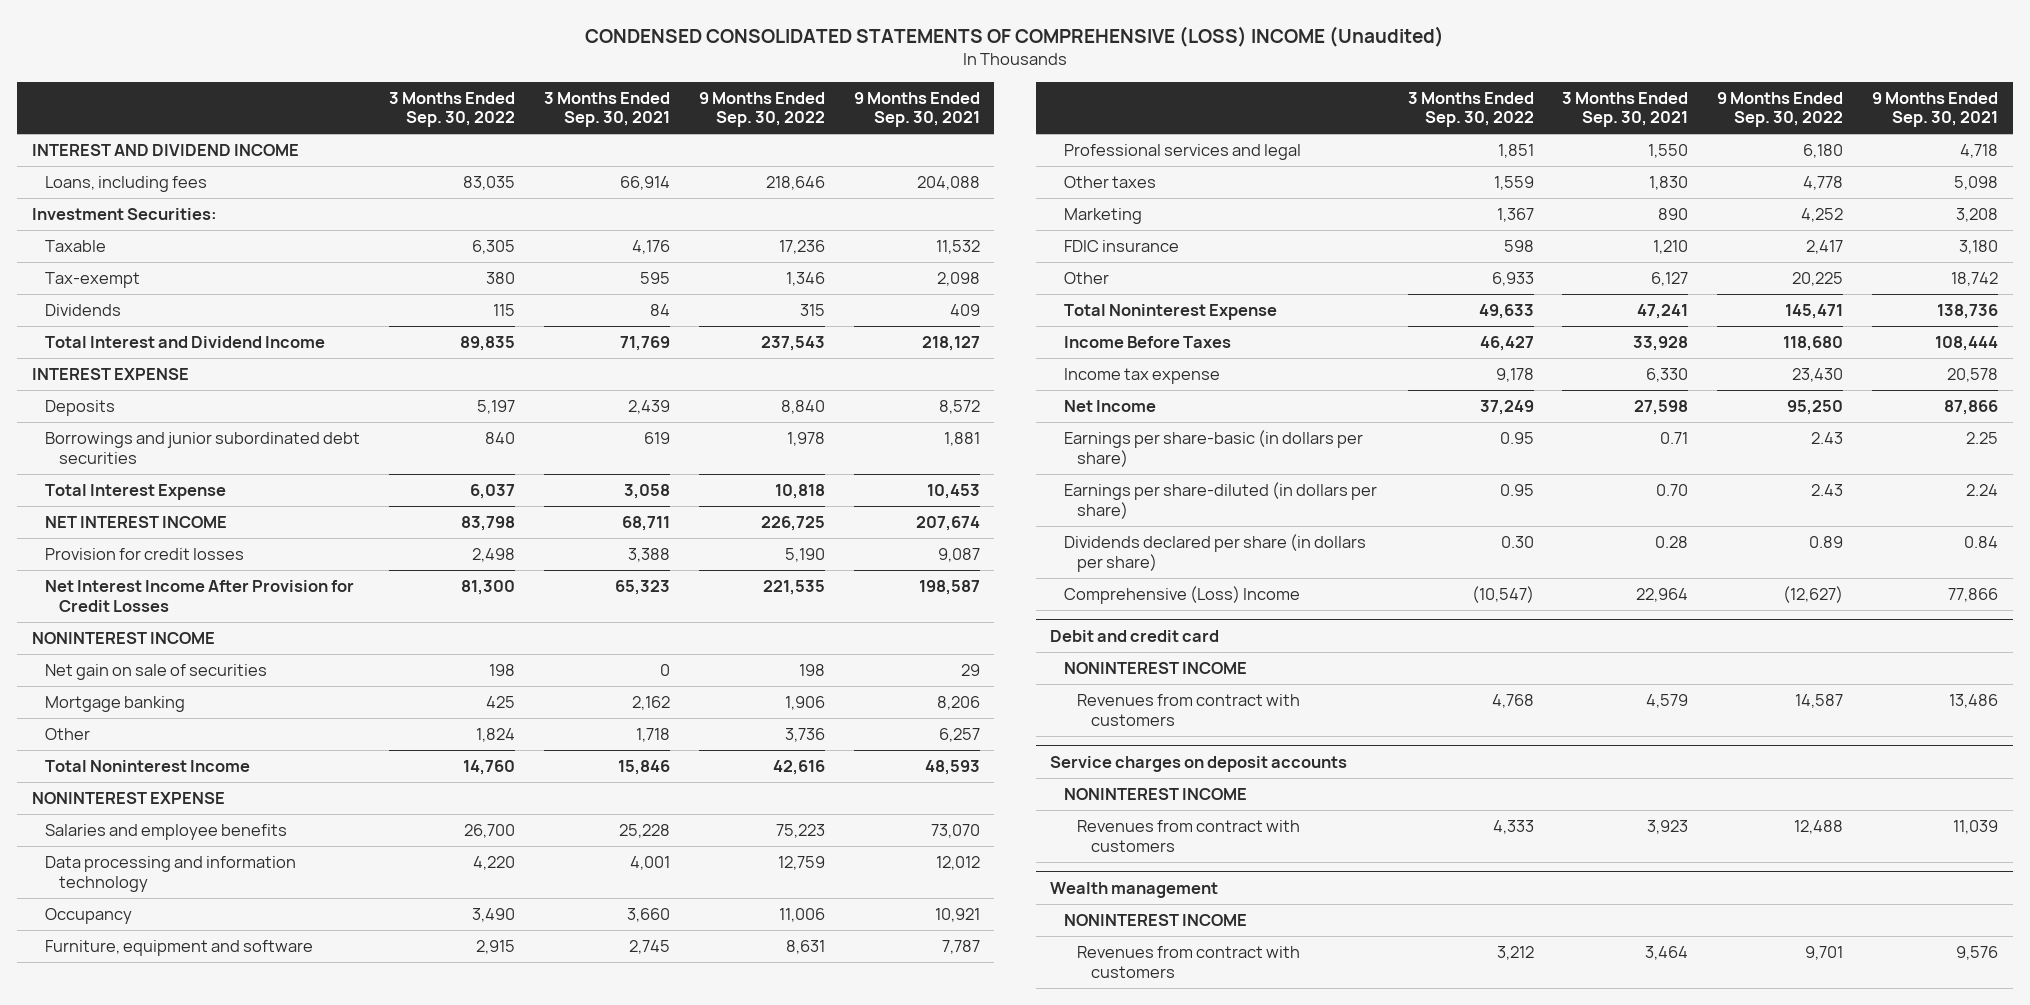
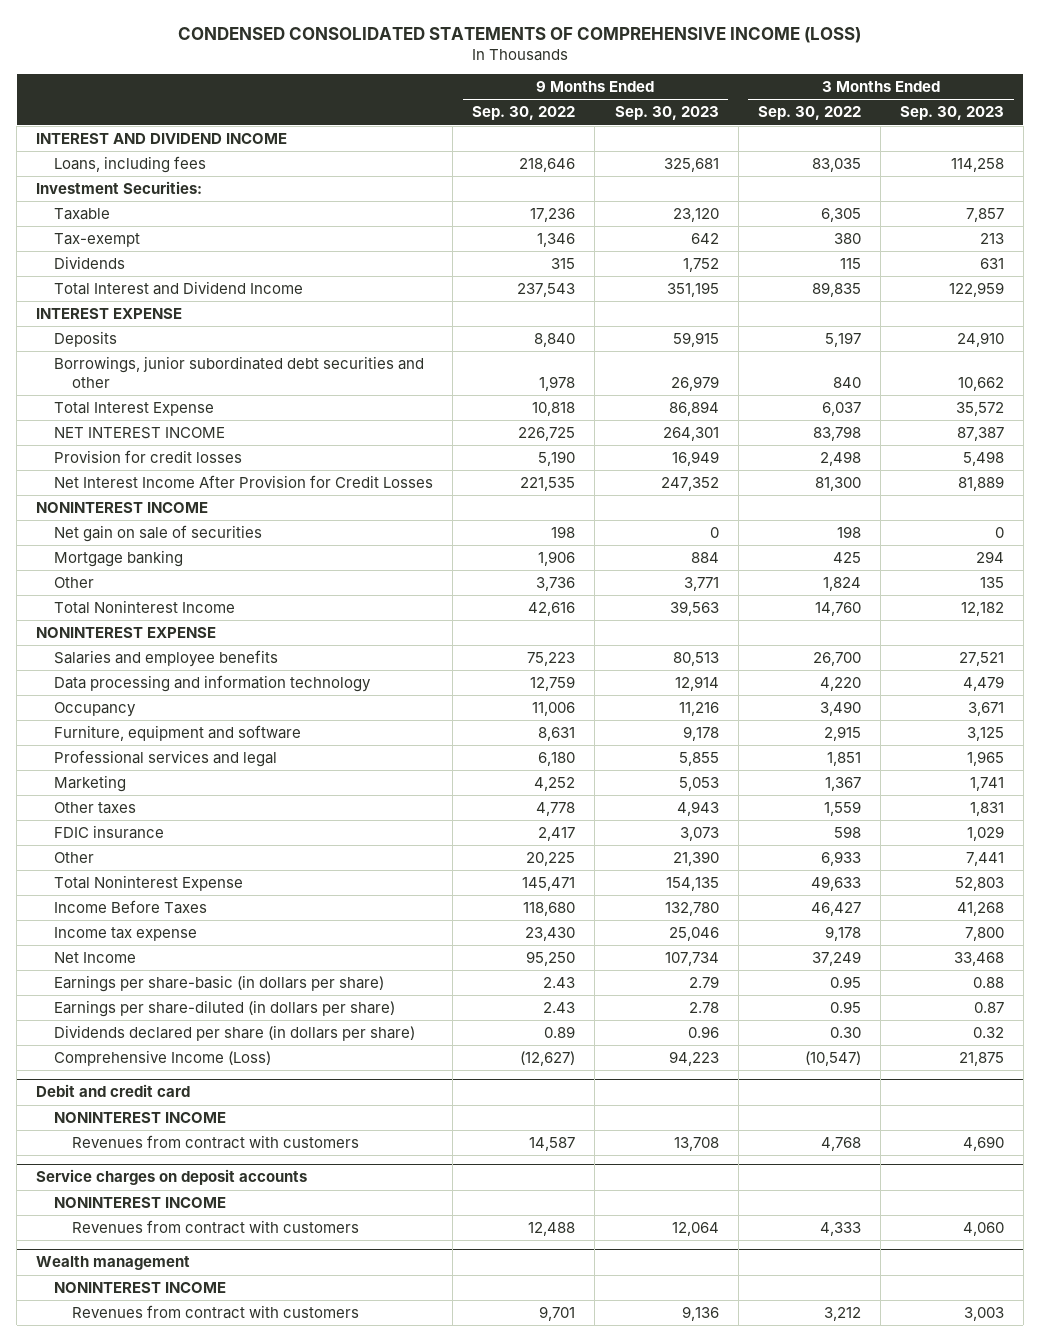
[585,25,1445,47] CONDENSED CONSOLIDATED STATEMENTS OF COMPREHENSIVE (LOSS) INCOME (Unaudited) -> [178,26,862,43] CONDENSED CONSOLIDATED STATEMENTS OF COMPREHENSIVE INCOME (LOSS)
[544,91,671,128] 3 Months Ended Sep. 30, 2021 -> none
[853,91,980,128] 9 Months Ended Sep. 30, 2021 -> none
none -> [614,106,719,121] Sep. 30, 2023
none -> [899,106,1004,121] Sep. 30, 2023
[45,432,361,464] Borrowings and junior subordinated debt securities -> [54,355,425,388] Borrowings, junior subordinated debt securities and other
[1063,176,1156,189] Other taxes -> [54,801,137,814] Other taxes
[1063,586,1300,605] Comprehensive (Loss) Income -> [54,1049,272,1066] Comprehensive Income (Loss)

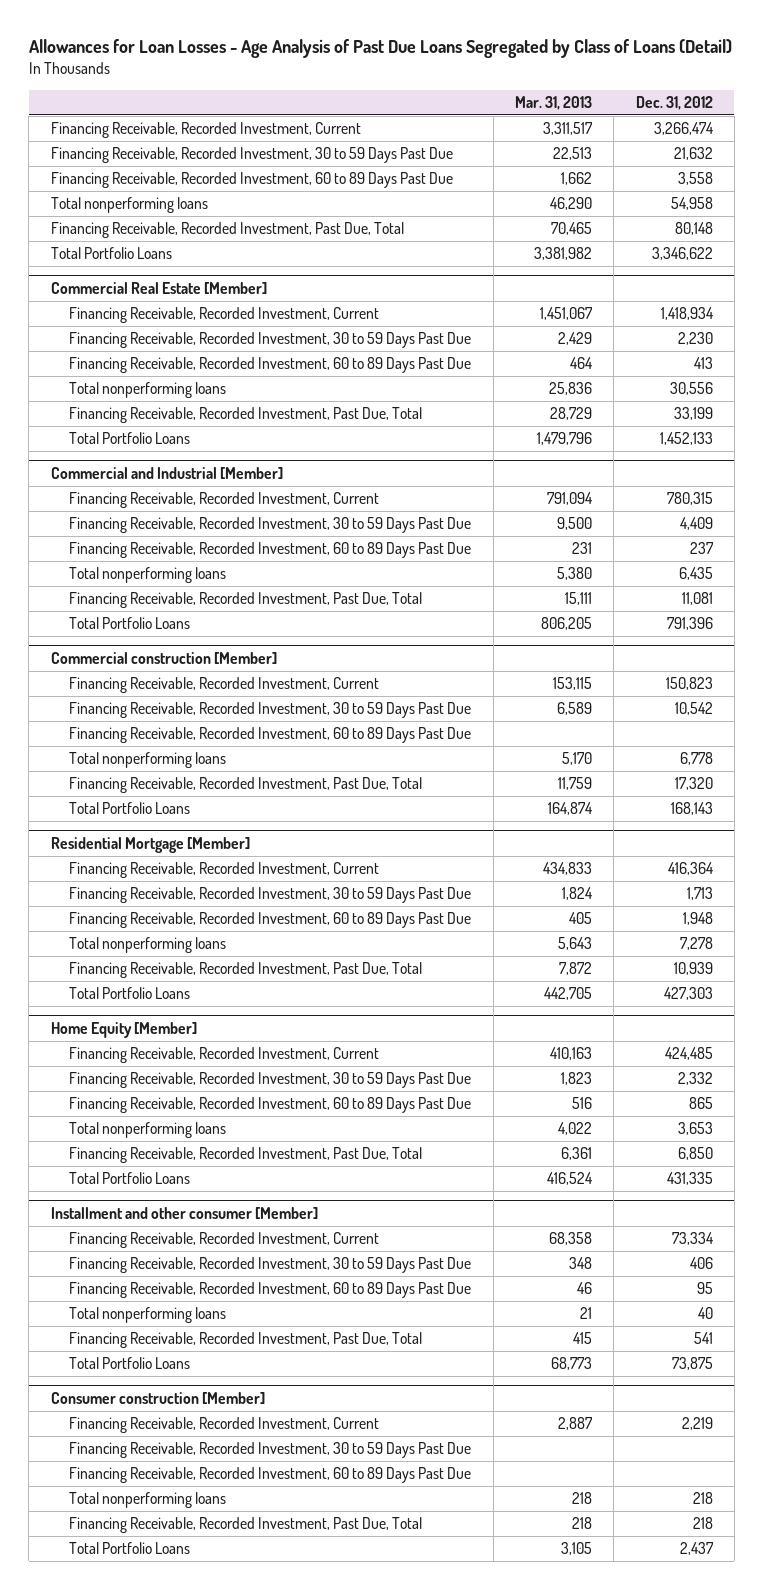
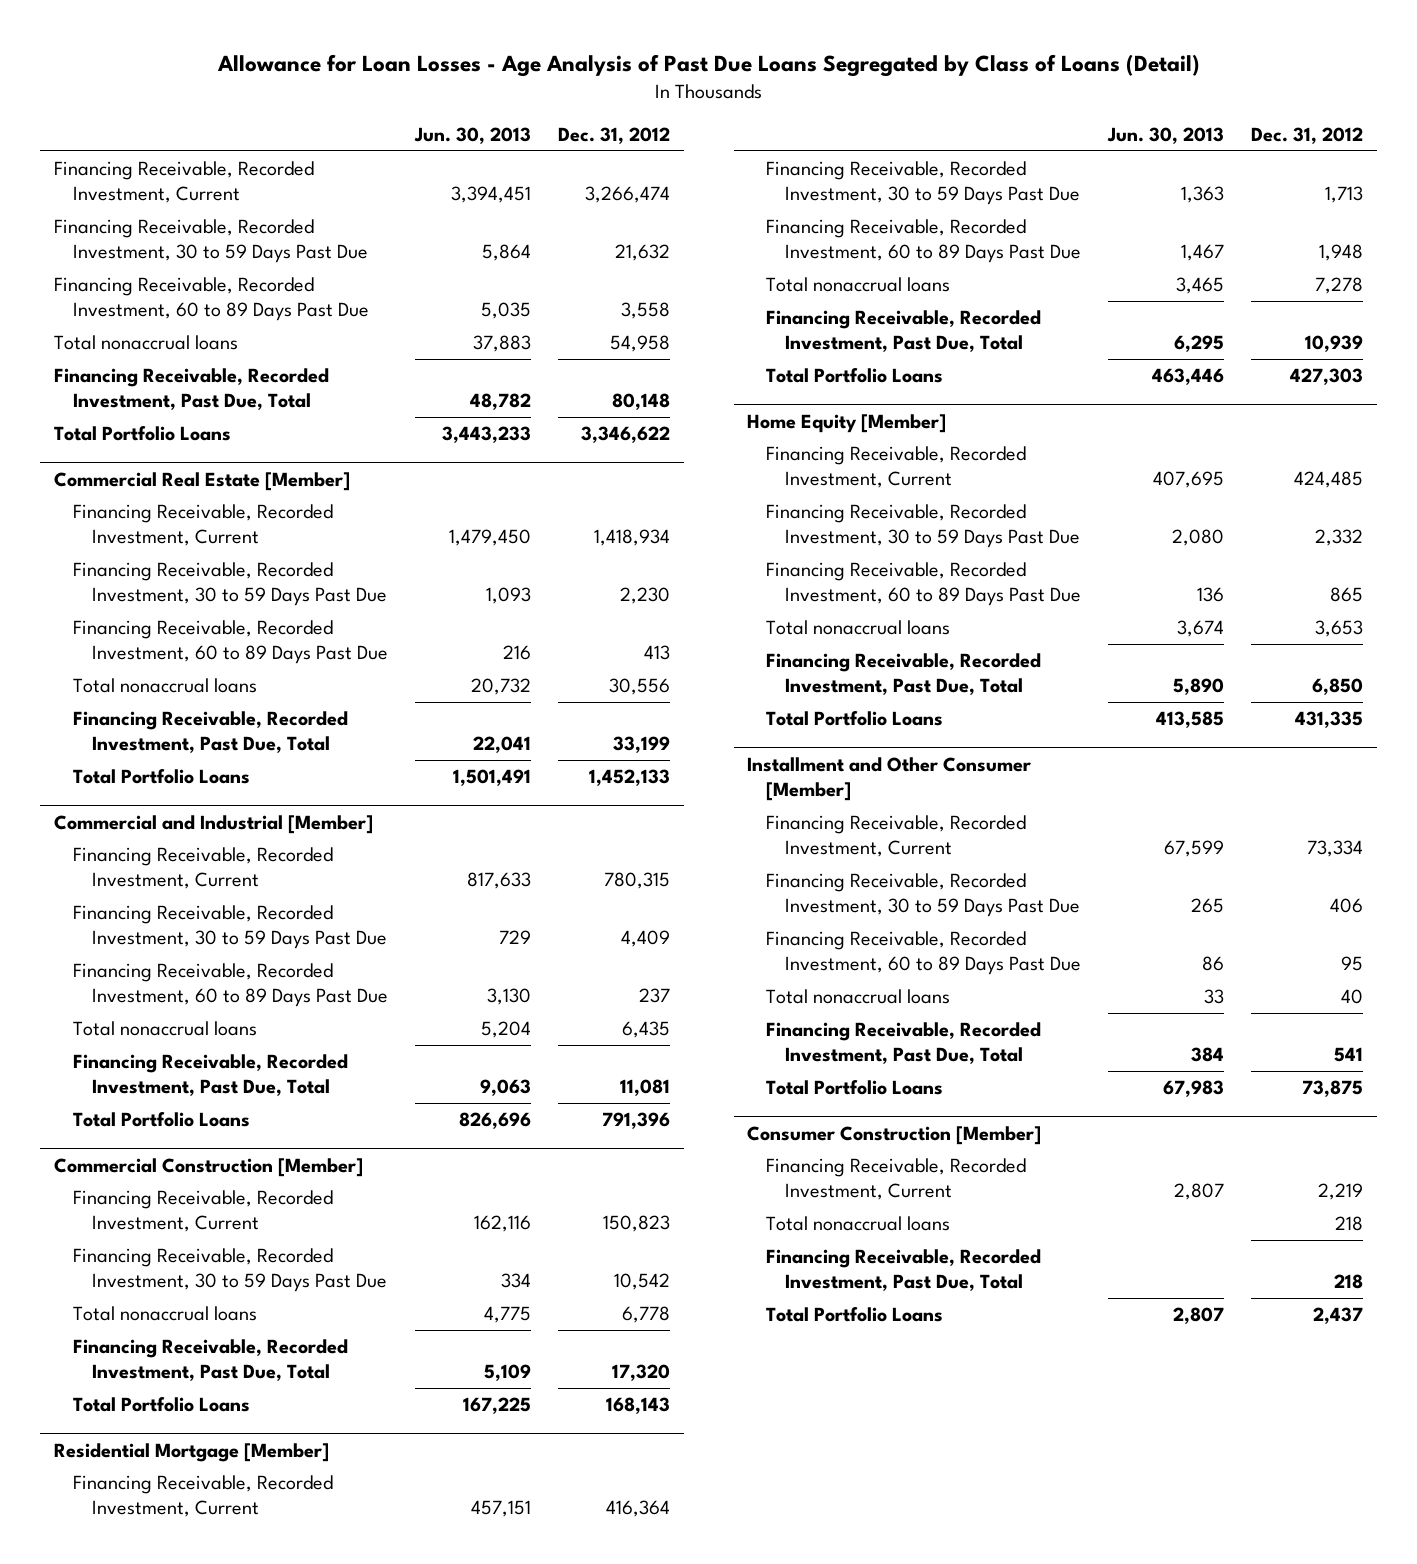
[28,39,732,59] Allowances for Loan Losses - Age Analysis of Past Due Loans Segregated by Class of Loans (Detail) -> [216,54,1200,78] Allowance for Loan Losses - Age Analysis of Past Due Loans Segregated by Class of Loans (Detail)
[514,96,592,111] Mar. 31, 2013 -> none
none -> [414,127,532,145] Jun. 30, 2013
[50,197,208,214] Total nonperforming loans -> [53,334,238,350] Total nonaccrual loans
[69,382,227,399] Total nonperforming loans -> [73,677,258,693] Total nonaccrual loans
[69,567,227,584] Total nonperforming loans -> [73,1020,258,1036] Total nonaccrual loans
[50,651,277,664] Commercial construction [Member] -> [53,1157,363,1177] Commercial Construction [Member]
[69,727,472,744] Financing Receivable, Recorded Investment, 60 to 89 Days Past Due -> none
[69,752,227,769] Total nonperforming loans -> [73,1305,258,1321] Total nonaccrual loans
[69,937,227,954] Total nonperforming loans -> [766,276,951,292] Total nonaccrual loans
[69,1122,227,1139] Total nonperforming loans -> [766,619,951,635] Total nonaccrual loans
[50,1206,318,1219] Installment and other consumer [Member] -> [747,756,1032,801] Installment and Other Consumer [Member]
[69,1307,227,1324] Total nonperforming loans -> [766,988,951,1004] Total nonaccrual loans
[50,1391,265,1404] Consumer construction [Member] -> [747,1125,1042,1145] Consumer Construction [Member]
[69,1442,472,1459] Financing Receivable, Recorded Investment, 30 to 59 Days Past Due -> none
[69,1467,472,1484] Financing Receivable, Recorded Investment, 60 to 89 Days Past Due -> none
[69,1492,227,1509] Total nonperforming loans -> [766,1215,951,1231] Total nonaccrual loans

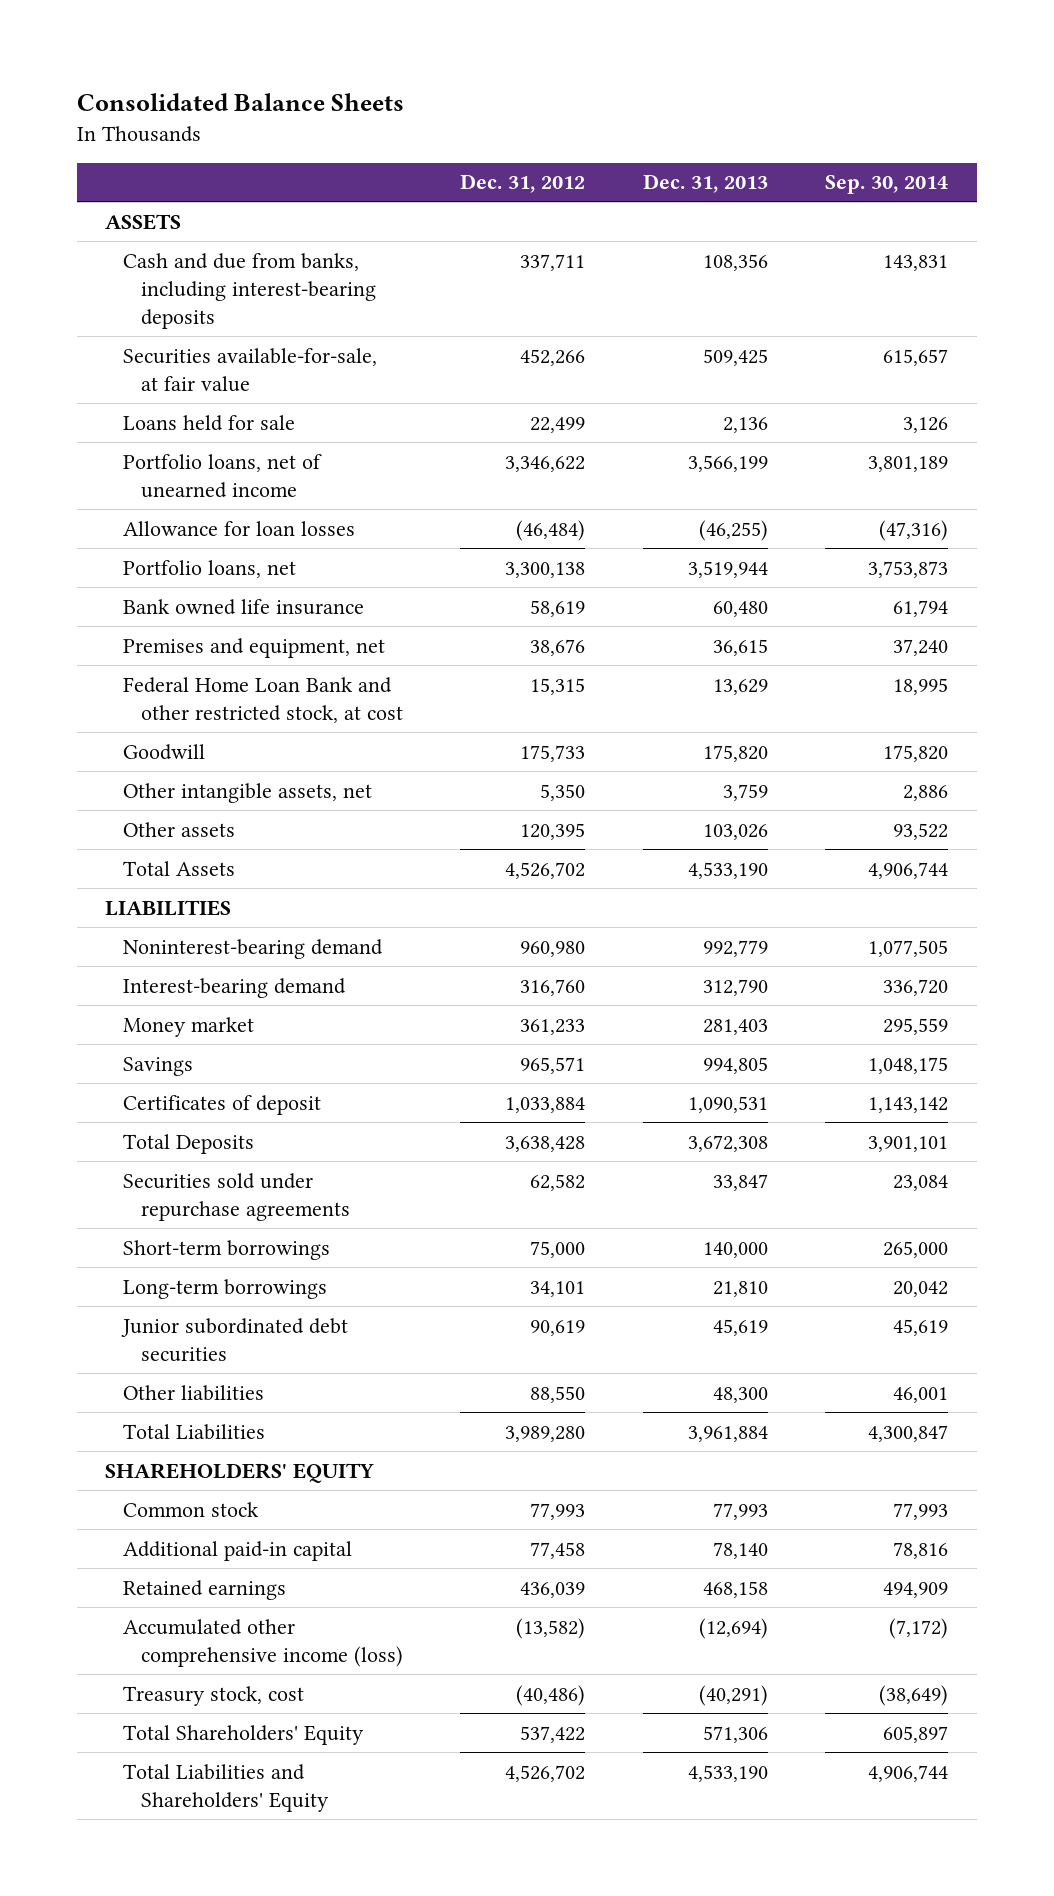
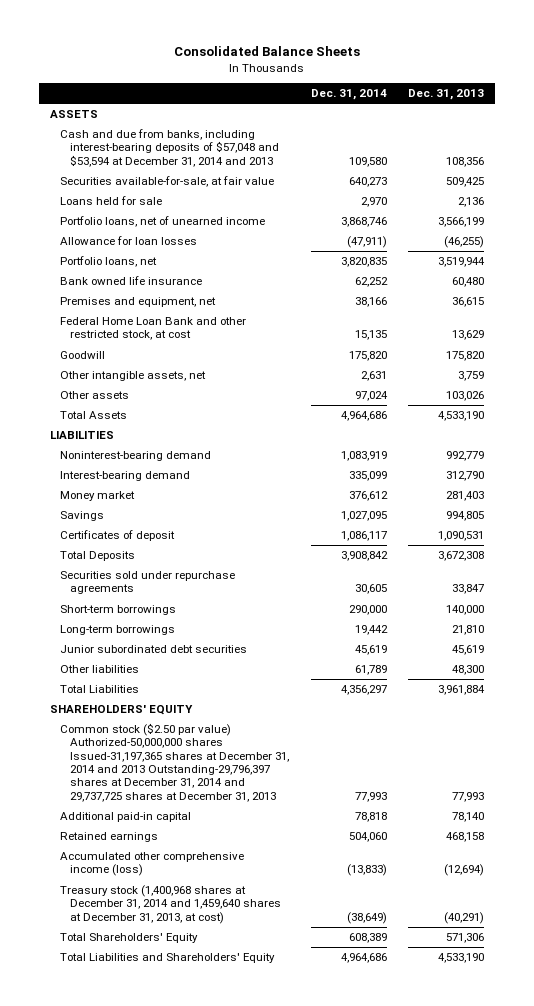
[460,174,586,194] Dec. 31, 2012 -> none
[825,175,949,195] Sep. 30, 2014 -> none
none -> [310,89,387,101] Dec. 31, 2014
[123,252,376,329] Cash and due from banks, including interest-bearing deposits -> [59,129,280,167] Cash and due from banks, including interest-bearing deposits of $57,048 and $53,594 at December 31, 2014 and 2013
[123,1501,260,1517] Common stock -> [59,723,290,802] Common stock ($2.50 par value) Authorized-50,000,000 shares Issued-31,197,365 shares at December 31, 2014 and 2013 Outstanding-29,796,397 shares at December 31, 2014 and 29,737,725 shares at December 31, 2013
[123,1685,305,1706] Treasury stock, cost -> [59,885,282,924] Treasury stock (1,400,968 shares at December 31, 2014 and 1,459,640 shares at December 31, 2013, at cost)

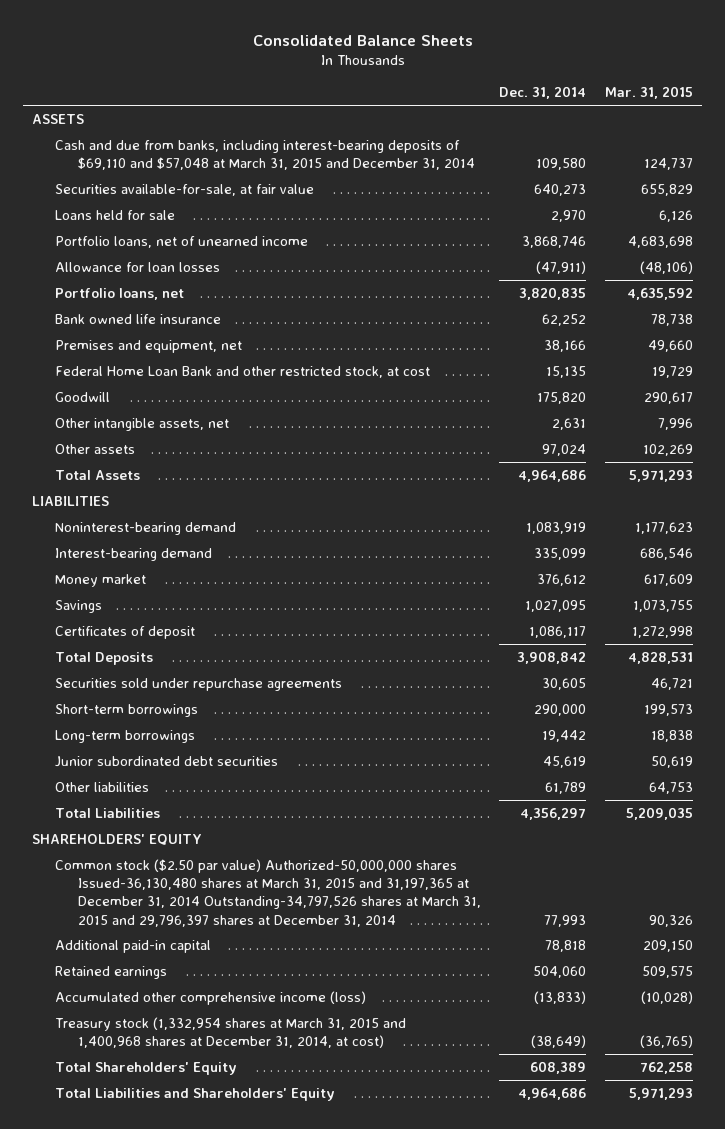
[408,89,485,101] Dec. 31, 2013 -> none
none -> [604,86,693,100] Mar. 31, 2015
[59,129,280,167] Cash and due from banks, including interest-bearing deposits of $57,048 and $53,594 at December 31, 2014 and 2013 -> [54,139,475,170] Cash and due from banks, including interest-bearing deposits of $69,110 and $57,048 at March 31, 2015 and December 31, 2014
[59,723,290,802] Common stock ($2.50 par value) Authorized-50,000,000 shares Issued-31,197,365 shares at December 31, 2014 and 2013 Outstanding-29,796,397 shares at December 31, 2014 and 29,737,725 shares at December 31, 2013 -> [54,858,481,927] Common stock ($2.50 par value) Authorized-50,000,000 shares Issued-36,130,480 shares at March 31, 2015 and 31,197,365 at December 31, 2014 Outstanding-34,797,526 shares at March 31, 2015 and 29,796,397 shares at December 31, 2014
[59,885,282,924] Treasury stock (1,400,968 shares at December 31, 2014 and 1,459,640 shares at December 31, 2013, at cost) -> [54,1016,406,1048] Treasury stock (1,332,954 shares at March 31, 2015 and 1,400,968 shares at December 31, 2014, at cost)

